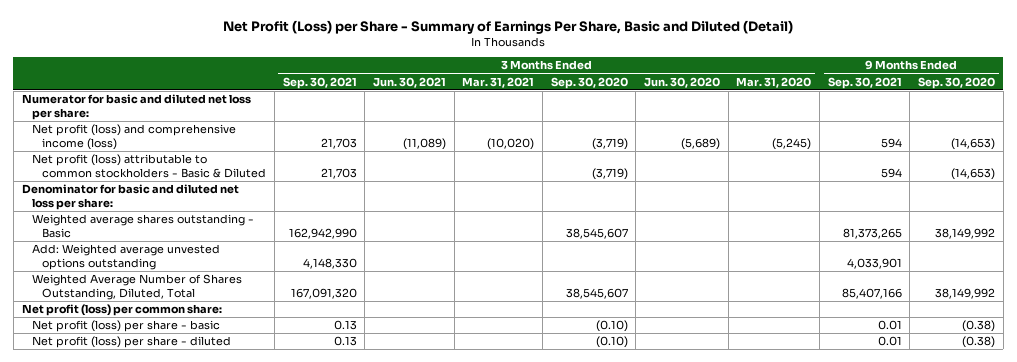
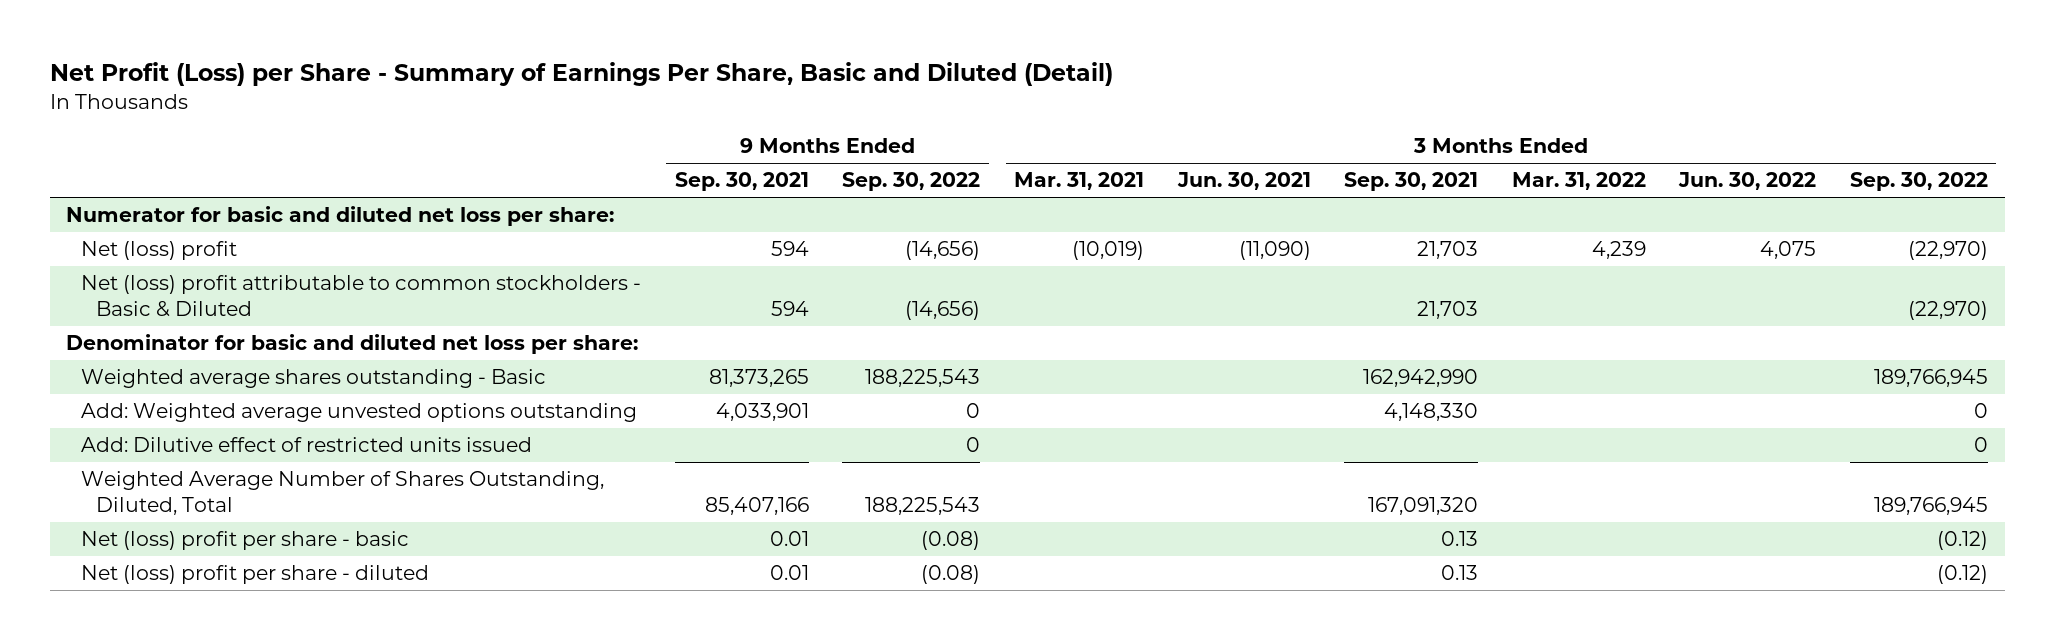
[550,76,628,89] Sep. 30, 2020 -> none
[644,76,721,88] Jun. 30, 2020 -> none
[736,76,812,88] Mar. 31, 2020 -> none
[918,76,996,89] Sep. 30, 2020 -> none
none -> [842,172,981,192] Sep. 30, 2022
none -> [1511,172,1646,191] Mar. 31, 2022
none -> [1678,172,1817,191] Jun. 30, 2022
none -> [1849,172,1988,192] Sep. 30, 2022
[31,124,236,150] Net profit (loss) and comprehensive income (loss) -> [81,241,238,261] Net (loss) profit
[402,137,446,150] (11,089) -> [1238,241,1311,261] (11,090)
[487,137,535,150] (10,020) -> [1071,241,1144,261] (10,019)
[31,154,267,178] Net profit (loss) attributable to common stockholders - Basic & Diluted -> [81,275,642,317] Net (loss) profit attributable to common stockholders - Basic & Diluted
none -> [81,437,533,453] Add: Dilutive effect of restricted units issued
[21,304,222,317] Net profit (loss) per common share: -> none
[31,320,220,333] Net profit (loss) per share - basic -> [81,531,410,551] Net (loss) profit per share - basic
[31,336,231,349] Net profit (loss) per share - diluted -> [81,565,430,585] Net (loss) profit per share - diluted

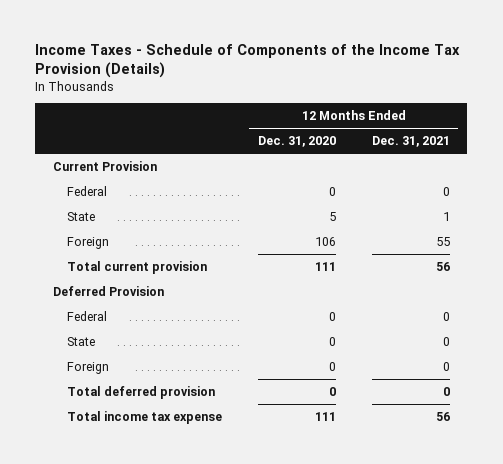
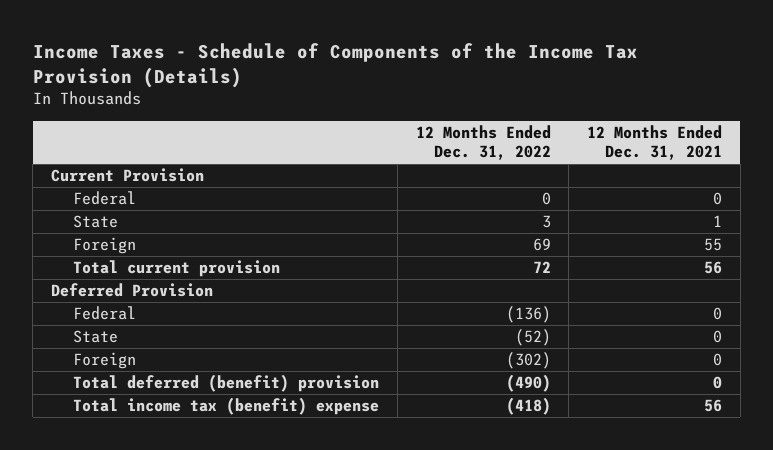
[257,136,336,148] Dec. 31, 2020 -> none
none -> [415,124,551,160] 12 Months Ended Dec. 31, 2022
[67,385,216,399] Total deferred provision -> [72,374,379,393] Total deferred (benefit) provision
[67,410,223,424] Total income tax expense -> [72,397,379,416] Total income tax (benefit) expense

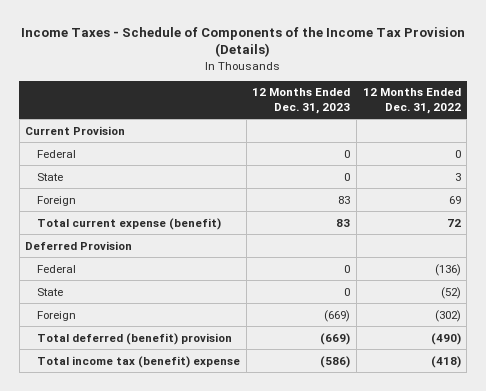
[587,124,723,160] 12 Months Ended Dec. 31, 2021 -> none
none -> [252,88,351,114] 12 Months Ended Dec. 31, 2023
[72,260,280,278] Total current provision -> [37,217,222,230] Total current expense (benefit)

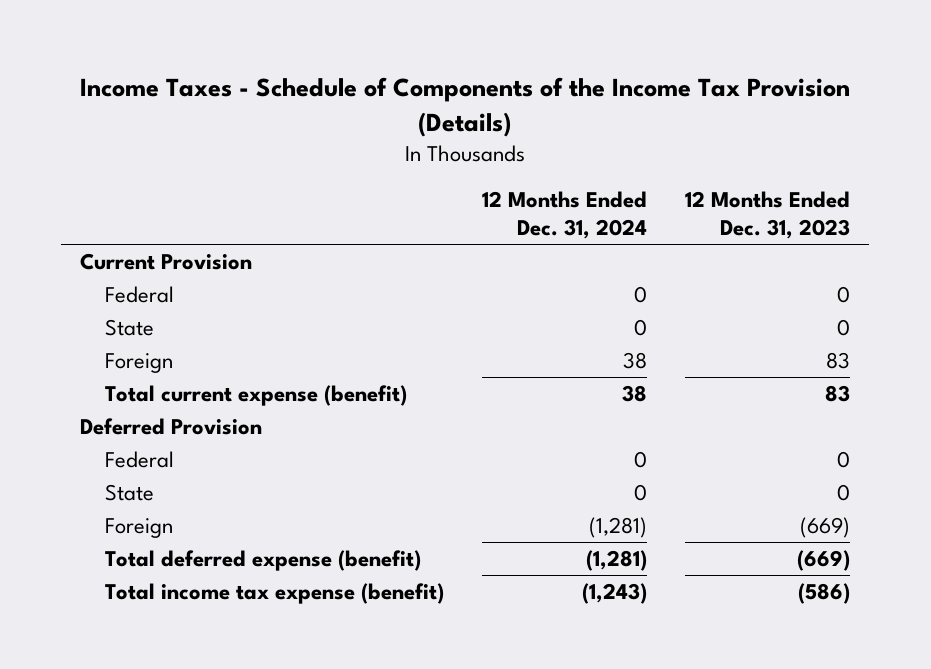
[362,88,461,114] 12 Months Ended Dec. 31, 2022 -> none
none -> [482,191,648,239] 12 Months Ended Dec. 31, 2024
[37,332,233,345] Total deferred (benefit) provision -> [104,549,421,571] Total deferred expense (benefit)
[37,355,241,368] Total income tax (benefit) expense -> [104,582,444,604] Total income tax expense (benefit)

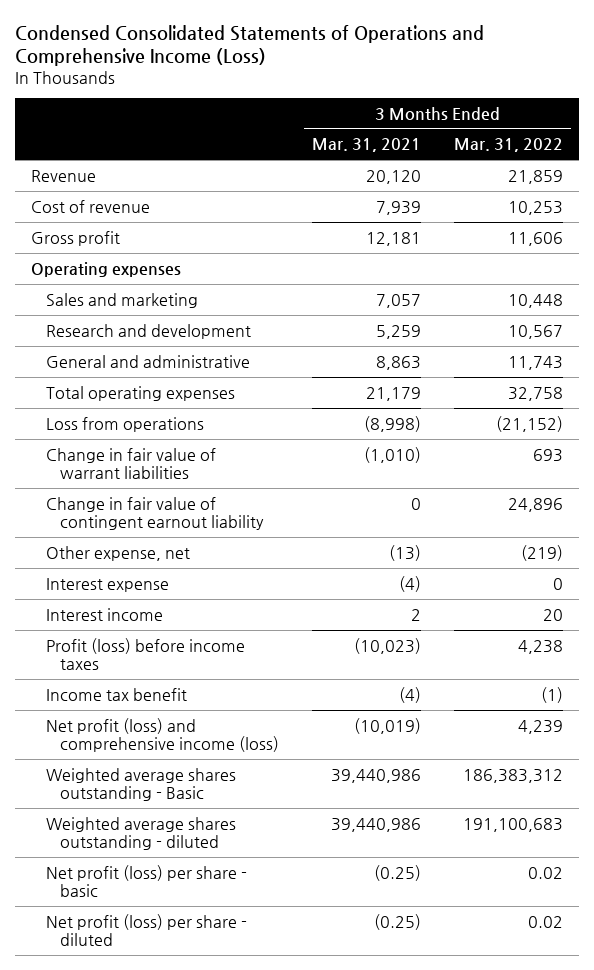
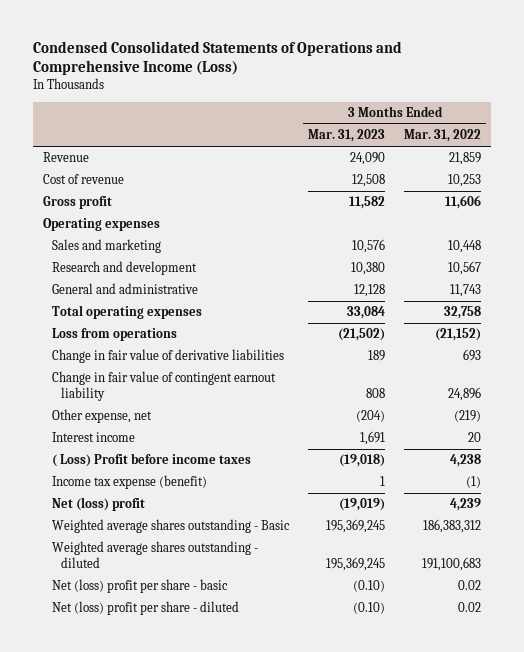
[312,138,422,153] Mar. 31, 2021 -> none
none -> [308,129,386,143] Mar. 31, 2023
[45,447,216,480] Change in fair value of warrant liabilities -> [51,349,284,364] Change in fair value of derivative liabilities
[45,577,169,592] Interest expense -> none
[45,637,245,671] Profit (loss) before income taxes -> [51,453,251,468] ( Loss) Profit before income taxes
[45,687,187,701] Income tax benefit -> [51,475,207,490] Income tax expense (benefit)
[45,717,280,753] Net profit (loss) and comprehensive income (loss) -> [51,497,145,512] Net (loss) profit
[45,864,247,898] Net profit (loss) per share - basic -> [51,579,228,594] Net (loss) profit per share - basic
[45,913,247,947] Net profit (loss) per share - diluted -> [51,601,239,616] Net (loss) profit per share - diluted

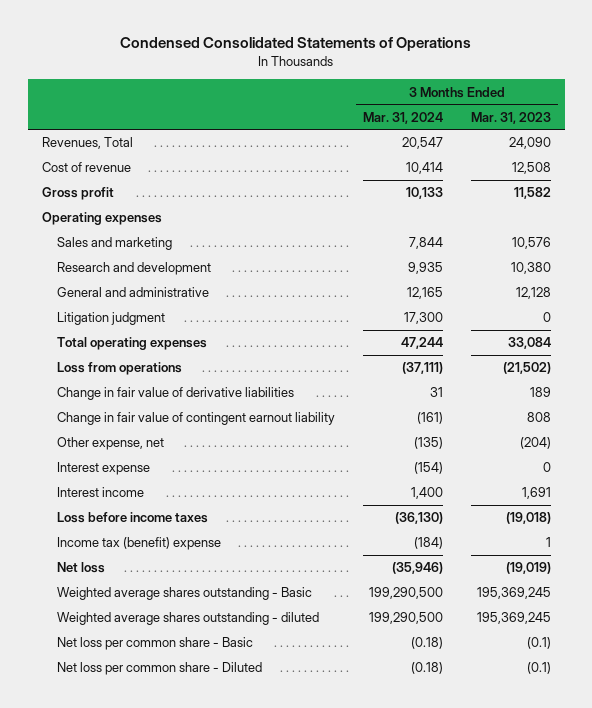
[32,40,402,76] Condensed Consolidated Statements of Operations and Comprehensive Income (Loss) -> [120,37,472,52] Condensed Consolidated Statements of Operations
[404,129,482,143] Mar. 31, 2022 -> none
none -> [362,111,443,124] Mar. 31, 2024
[42,152,89,163] Revenue -> [41,137,133,150] Revenues, Total
none -> [56,312,165,326] Litigation judgment
none -> [56,462,150,476] Interest expense
[51,453,251,468] ( Loss) Profit before income taxes -> [56,512,208,524] Loss before income taxes
[51,475,207,490] Income tax expense (benefit) -> [56,537,221,551] Income tax (benefit) expense
[51,497,145,512] Net (loss) profit -> [56,562,105,574] Net loss
[51,579,228,594] Net (loss) profit per share - basic -> [56,637,253,651] Net loss per common share - Basic
[353,580,386,593] (0.10) -> [526,637,551,650] (0.1)
[51,601,239,616] Net (loss) profit per share - diluted -> [56,662,262,676] Net loss per common share - Diluted
[353,602,386,615] (0.10) -> [526,662,551,675] (0.1)

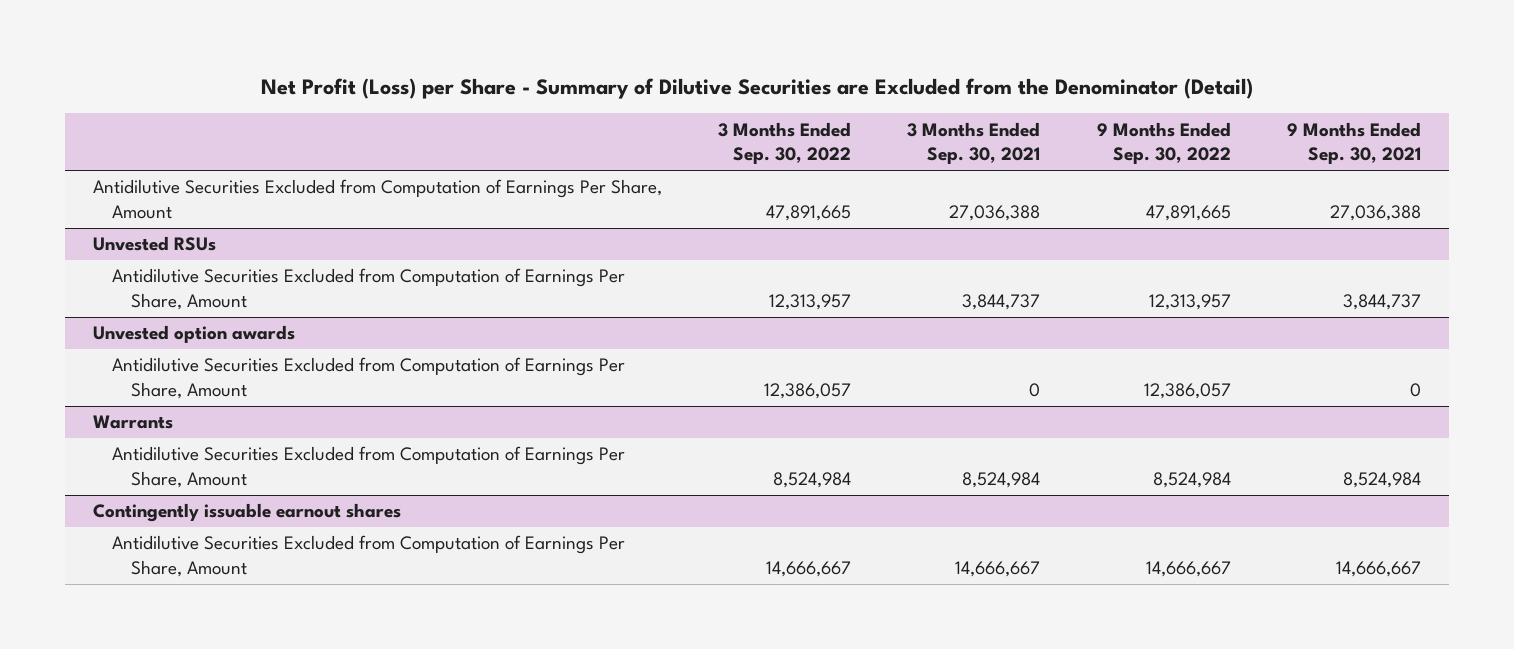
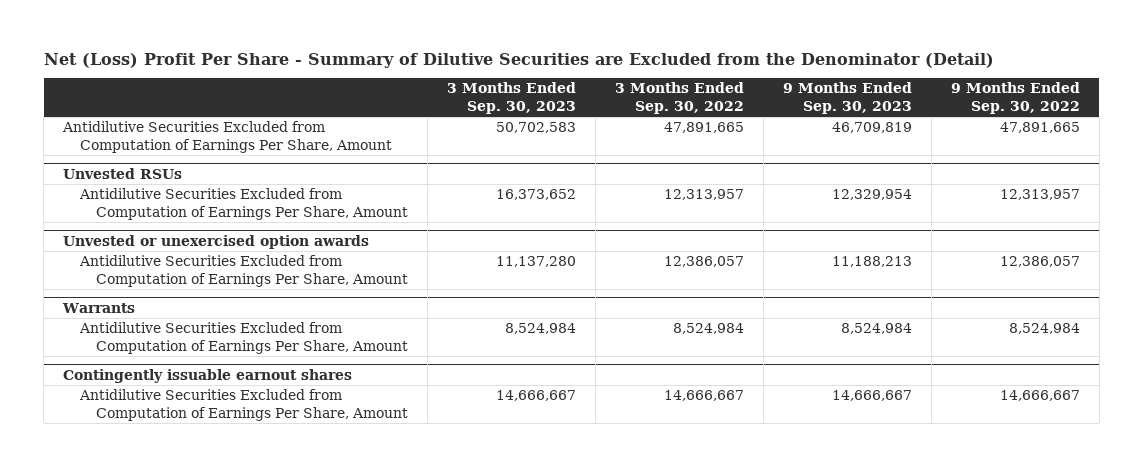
[260,78,1253,100] Net Profit (Loss) per Share - Summary of Dilutive Securities are Excluded from the Denominator (Detail) -> [43,52,994,68] Net (Loss) Profit Per Share - Summary of Dilutive Securities are Excluded from the Denominator (Detail)
[907,121,1041,165] 3 Months Ended Sep. 30, 2021 -> none
[1286,121,1421,165] 9 Months Ended Sep. 30, 2021 -> none
none -> [446,82,576,114] 3 Months Ended Sep. 30, 2023
none -> [782,82,912,114] 9 Months Ended Sep. 30, 2023
[92,325,295,344] Unvested option awards -> [63,234,370,249] Unvested or unexercised option awards

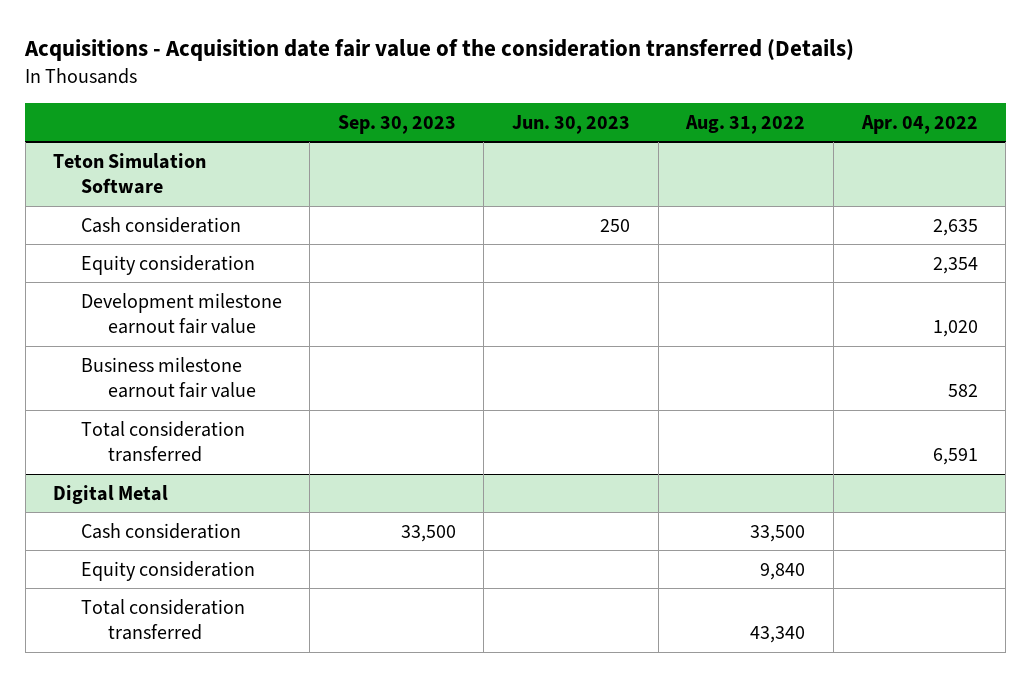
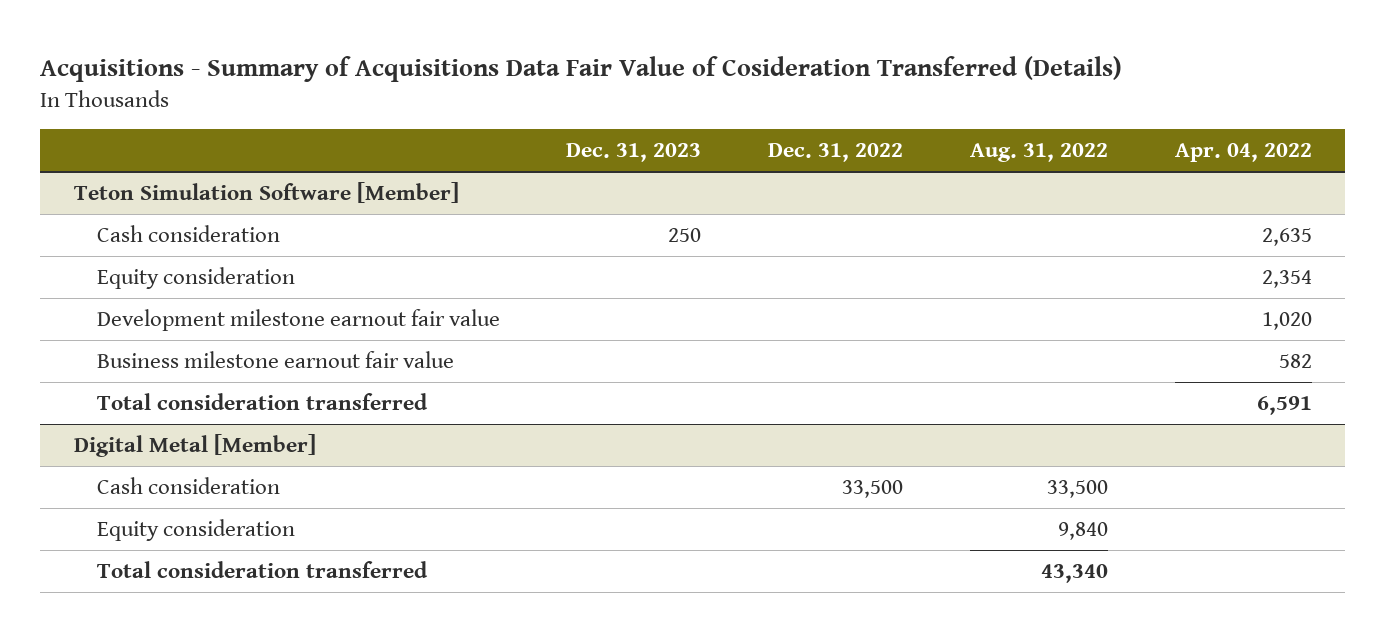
[24,39,855,62] Acquisitions - Acquisition date fair value of the consideration transferred (Details) -> [40,55,1123,82] Acquisitions - Summary of Acquisitions Data Fair Value of Cosideration Transferred (Details)
[337,114,456,134] Sep. 30, 2023 -> none
[512,114,631,134] Jun. 30, 2023 -> none
none -> [566,143,702,163] Dec. 31, 2023
none -> [768,143,904,163] Dec. 31, 2022
[53,152,207,195] Teton Simulation Software -> [73,181,459,203] Teton Simulation Software [Member]
[53,484,169,504] Digital Metal -> [73,433,316,457] Digital Metal [Member]

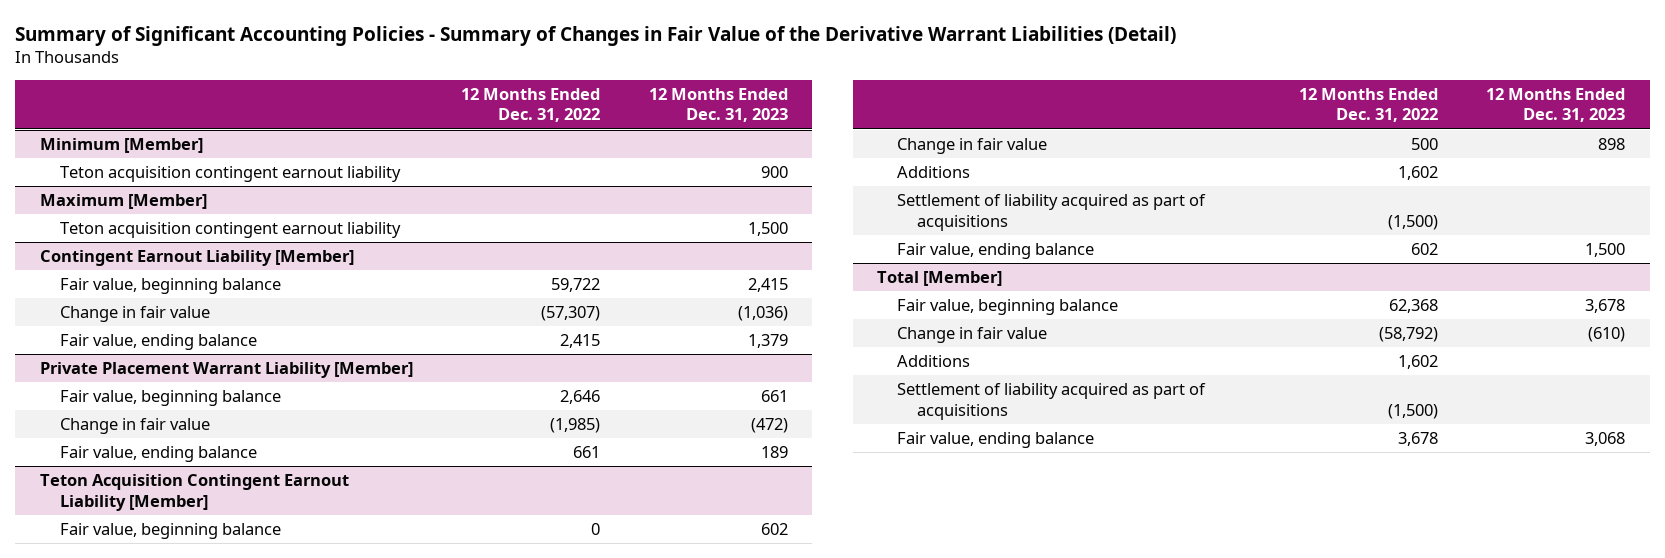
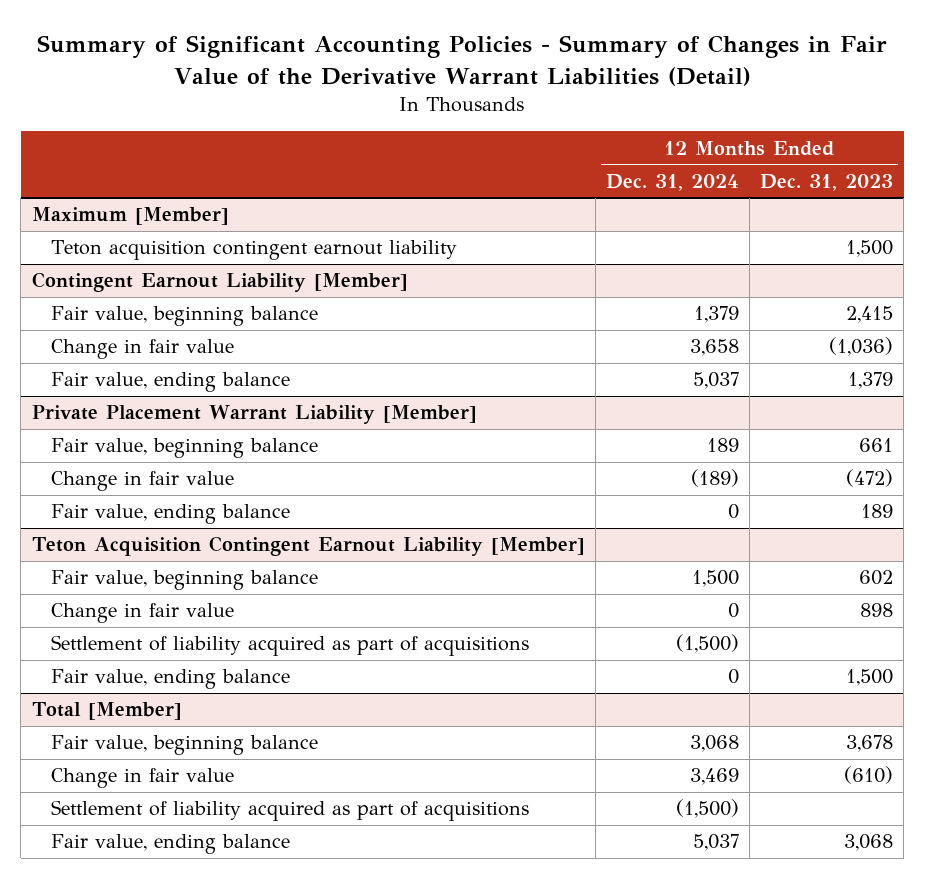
[461,87,601,123] 12 Months Ended Dec. 31, 2022 -> none
none -> [605,173,739,191] Dec. 31, 2024
[39,138,203,154] Minimum [Member] -> none
[59,166,401,183] Teton acquisition contingent earnout liability -> none
[897,166,971,179] Additions -> none
[897,355,971,368] Additions -> none

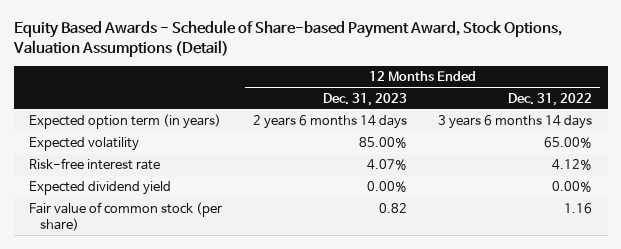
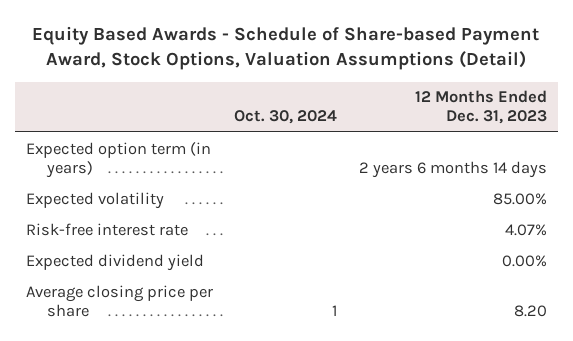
[508,92,593,106] Dec. 31, 2022 -> none
none -> [234,110,338,125] Oct. 30, 2024
[29,202,223,231] Fair value of common stock (per share) -> [25,284,213,317] Average closing price per share
[379,203,408,214] 0.82 -> [513,304,547,317] 8.20

